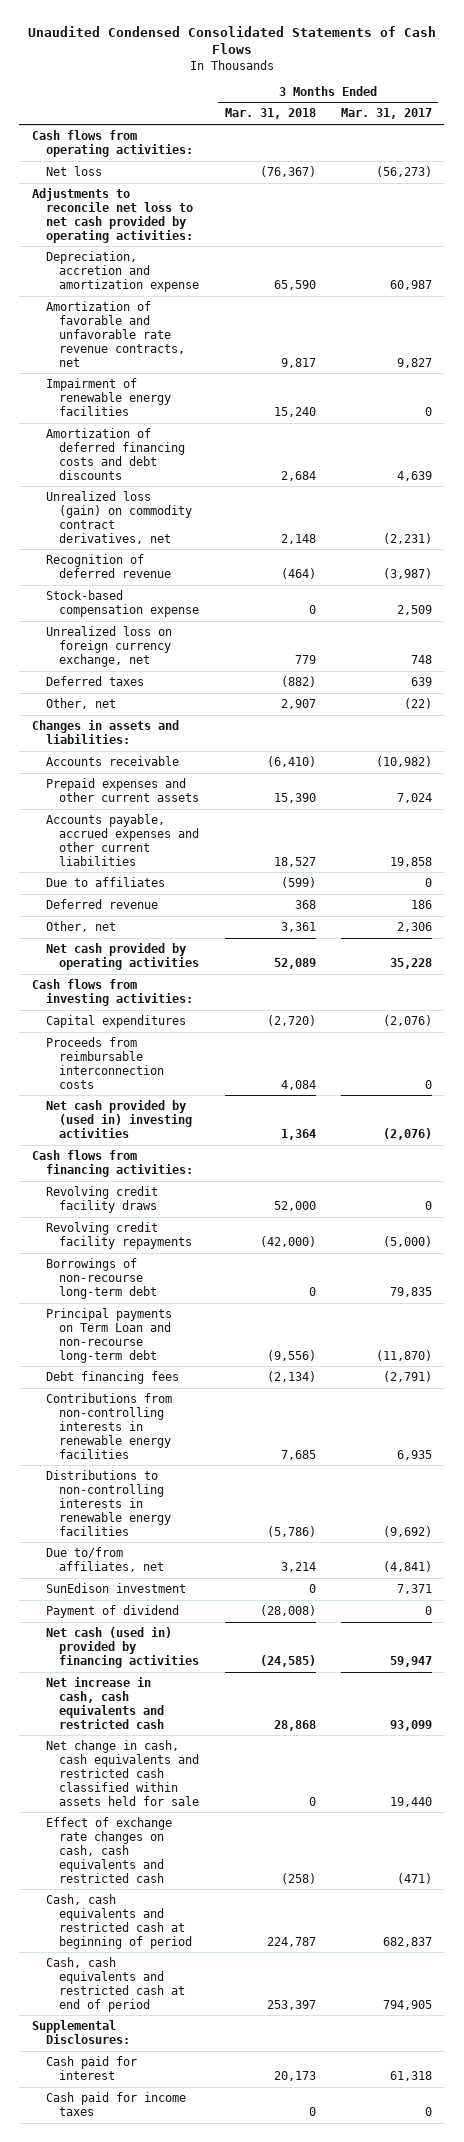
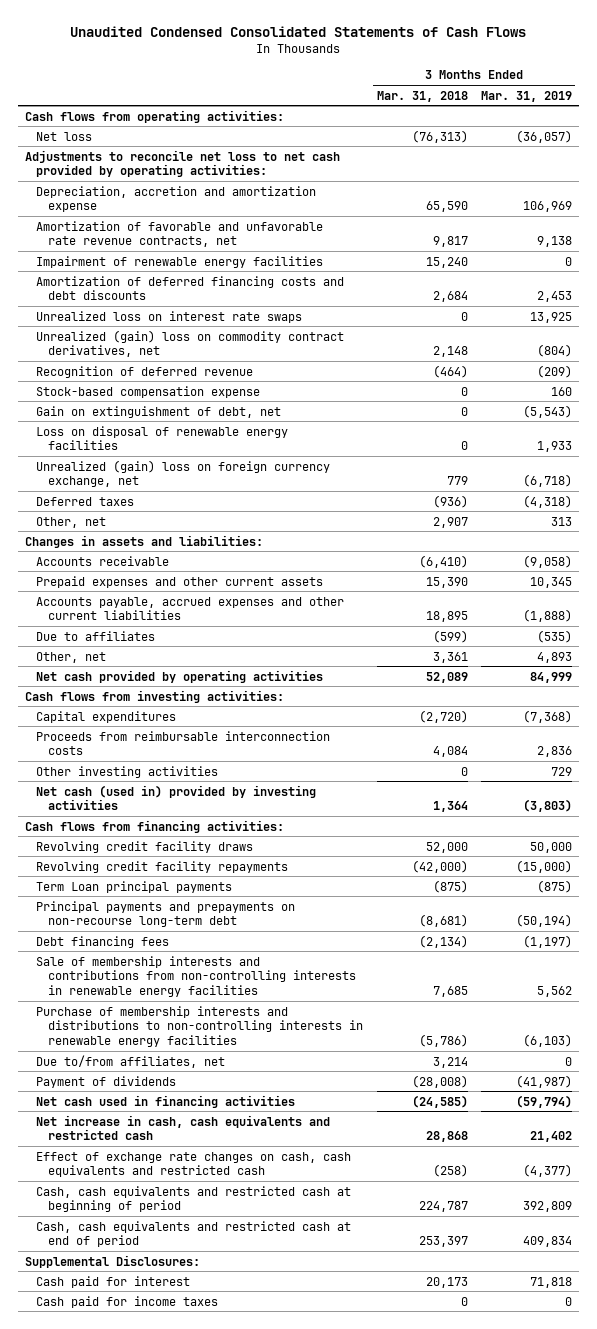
[340,108,432,120] Mar. 31, 2017 -> none
none -> [481,90,573,102] Mar. 31, 2019
[259,165,316,177] (76,367) -> [411,129,468,143] (76,313)
[45,490,193,544] Unrealized loss (gain) on commodity contract derivatives, net -> [36,310,303,323] Unrealized loss on interest rate swaps
[280,533,316,544] 2,148 -> [460,311,468,321] 0
none -> [36,329,345,358] Unrealized (gain) loss on commodity contract derivatives, net
none -> [36,405,282,418] Gain on extinguishment of debt, net
none -> [36,425,289,451] Loss on disposal of renewable energy facilities
[45,625,172,667] Unrealized loss on foreign currency exchange, net -> [36,459,331,488] Unrealized (gain) loss on foreign currency exchange, net
[280,675,316,687] (882) -> [432,494,468,508] (936)
[273,856,316,867] 18,527 -> [425,611,468,623] 18,895
[45,898,158,909] Deferred revenue -> none
none -> [36,765,219,778] Other investing activities
[45,1099,193,1138] Net cash provided by (used in) investing activities -> [36,784,317,811] Net cash (used in) provided by investing activities
[45,1257,158,1299] Borrowings of non-recourse long-term debt -> none
[45,1307,172,1363] Principal payments on Term Loan and non-recourse long-term debt -> [36,880,233,893] Term Loan principal payments
[266,1349,316,1361] (9,556) -> [432,879,468,893] (875)
none -> [36,900,296,928] Principal payments and prepayments on non-recourse long-term debt
[45,1392,172,1459] Contributions from non-controlling interests in renewable energy facilities -> [36,955,357,998] Sale of membership interests and contributions from non-controlling interests in renewable energy facilities
[45,1469,172,1536] Distributions to non-controlling interests in renewable energy facilities -> [36,1005,364,1048] Purchase of membership interests and distributions to non-controlling interests in renewable energy facilities
[45,1582,186,1593] SunEdison investment -> none
[45,1604,179,1618] Payment of dividend -> [36,1075,177,1088] Payment of dividends
[45,1626,200,1668] Net cash (used in) provided by financing activities -> [36,1094,296,1108] Net cash used in financing activities
[45,1739,200,1806] Net change in cash, cash equivalents and restricted cash classified within assets held for sale -> none

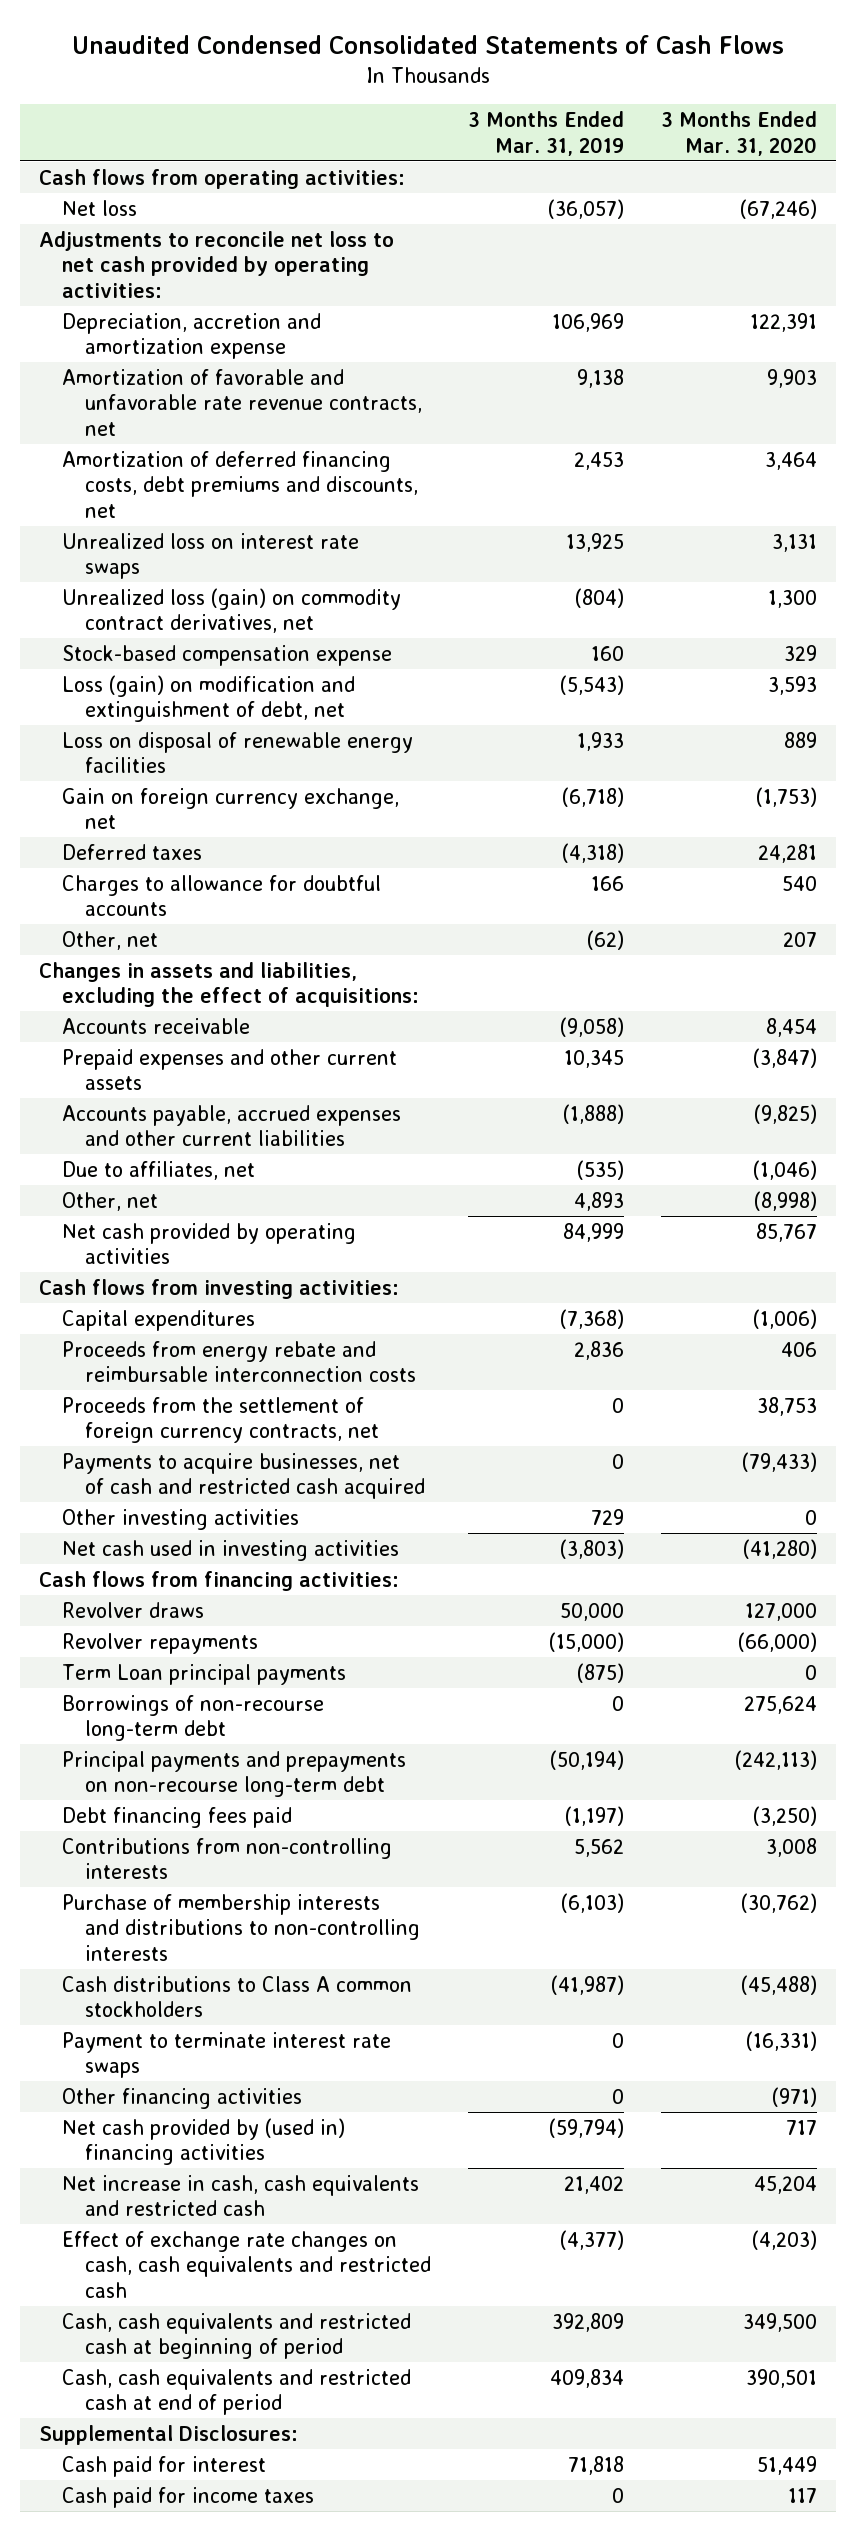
[376,90,468,102] Mar. 31, 2018 -> none
none -> [661,111,818,156] 3 Months Ended Mar. 31, 2020
[36,255,324,268] Impairment of renewable energy facilities -> none
[36,275,345,301] Amortization of deferred financing costs and debt discounts -> [61,450,418,518] Amortization of deferred financing costs, debt premiums and discounts, net
[36,365,254,378] Recognition of deferred revenue -> none
[36,329,345,358] Unrealized (gain) loss on commodity contract derivatives, net -> [61,587,401,634] Unrealized loss (gain) on commodity contract derivatives, net
[36,405,282,418] Gain on extinguishment of debt, net -> [61,674,355,723] Loss (gain) on modification and extinguishment of debt, net
[36,459,331,488] Unrealized (gain) loss on foreign currency exchange, net -> [61,787,399,830] Gain on foreign currency exchange, net
none -> [61,874,381,917] Charges to allowance for doubtful accounts
[551,516,573,526] 313 -> [586,929,624,950] (62)
[24,534,263,548] Changes in assets and liabilities: -> [38,961,419,1008] Changes in assets and liabilities, excluding the effect of acquisitions:
[36,630,156,641] Due to affiliates -> [61,1160,255,1180] Due to affiliates, net
[36,730,331,756] Proceeds from reimbursable interconnection costs -> [61,1340,416,1383] Proceeds from energy rebate and reimbursable interconnection costs
none -> [61,1396,379,1444] Proceeds from the settlement of foreign currency contracts, net
none -> [61,1452,425,1500] Payments to acquire businesses, net of cash and restricted cash acquired
[36,784,317,811] Net cash (used in) provided by investing activities -> [61,1539,399,1561] Net cash used in investing activities
[36,840,254,853] Revolving credit facility draws -> none
[36,860,289,873] Revolving credit facility repayments -> none
none -> [61,1601,204,1618] Revolver draws
none -> [61,1632,258,1654] Revolver repayments
none -> [61,1694,324,1742] Borrowings of non-recourse long-term debt
[36,1054,226,1068] Due to/from affiliates, net -> none
[36,935,170,948] Debt financing fees -> [61,1806,292,1828] Debt financing fees paid
[36,955,357,998] Sale of membership interests and contributions from non-controlling interests in renewable energy facilities -> [61,1837,392,1880] Contributions from non-controlling interests
[36,1005,364,1048] Purchase of membership interests and distributions to non-controlling interests in renewable energy facilities -> [61,1893,420,1961] Purchase of membership interests and distributions to non-controlling interests
[36,1075,177,1088] Payment of dividends -> [61,1975,412,2018] Cash distributions to Class A common stockholders
none -> [61,2031,391,2079] Payment to terminate interest rate swaps
none -> [61,2087,302,2109] Other financing activities
[36,1094,296,1108] Net cash used in financing activities -> [61,2117,345,2166] Net cash provided by (used in) financing activities

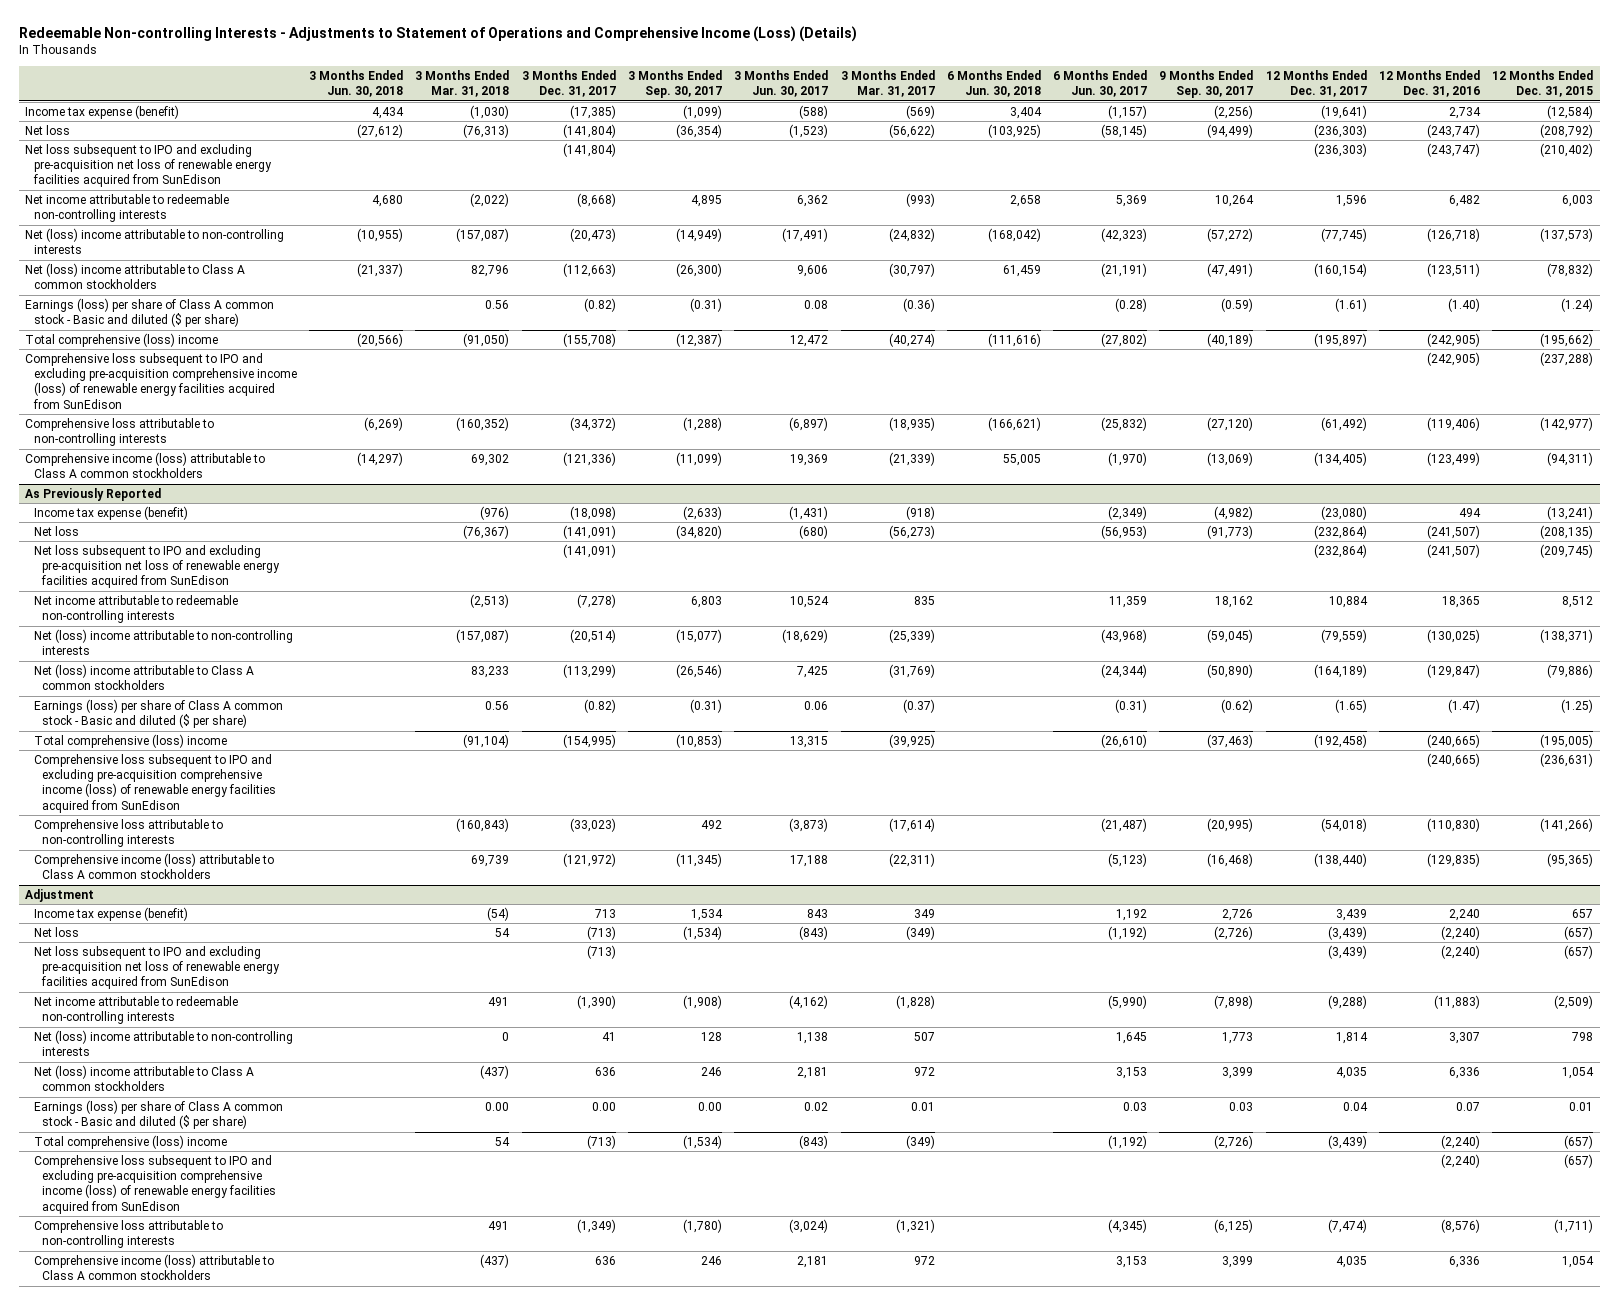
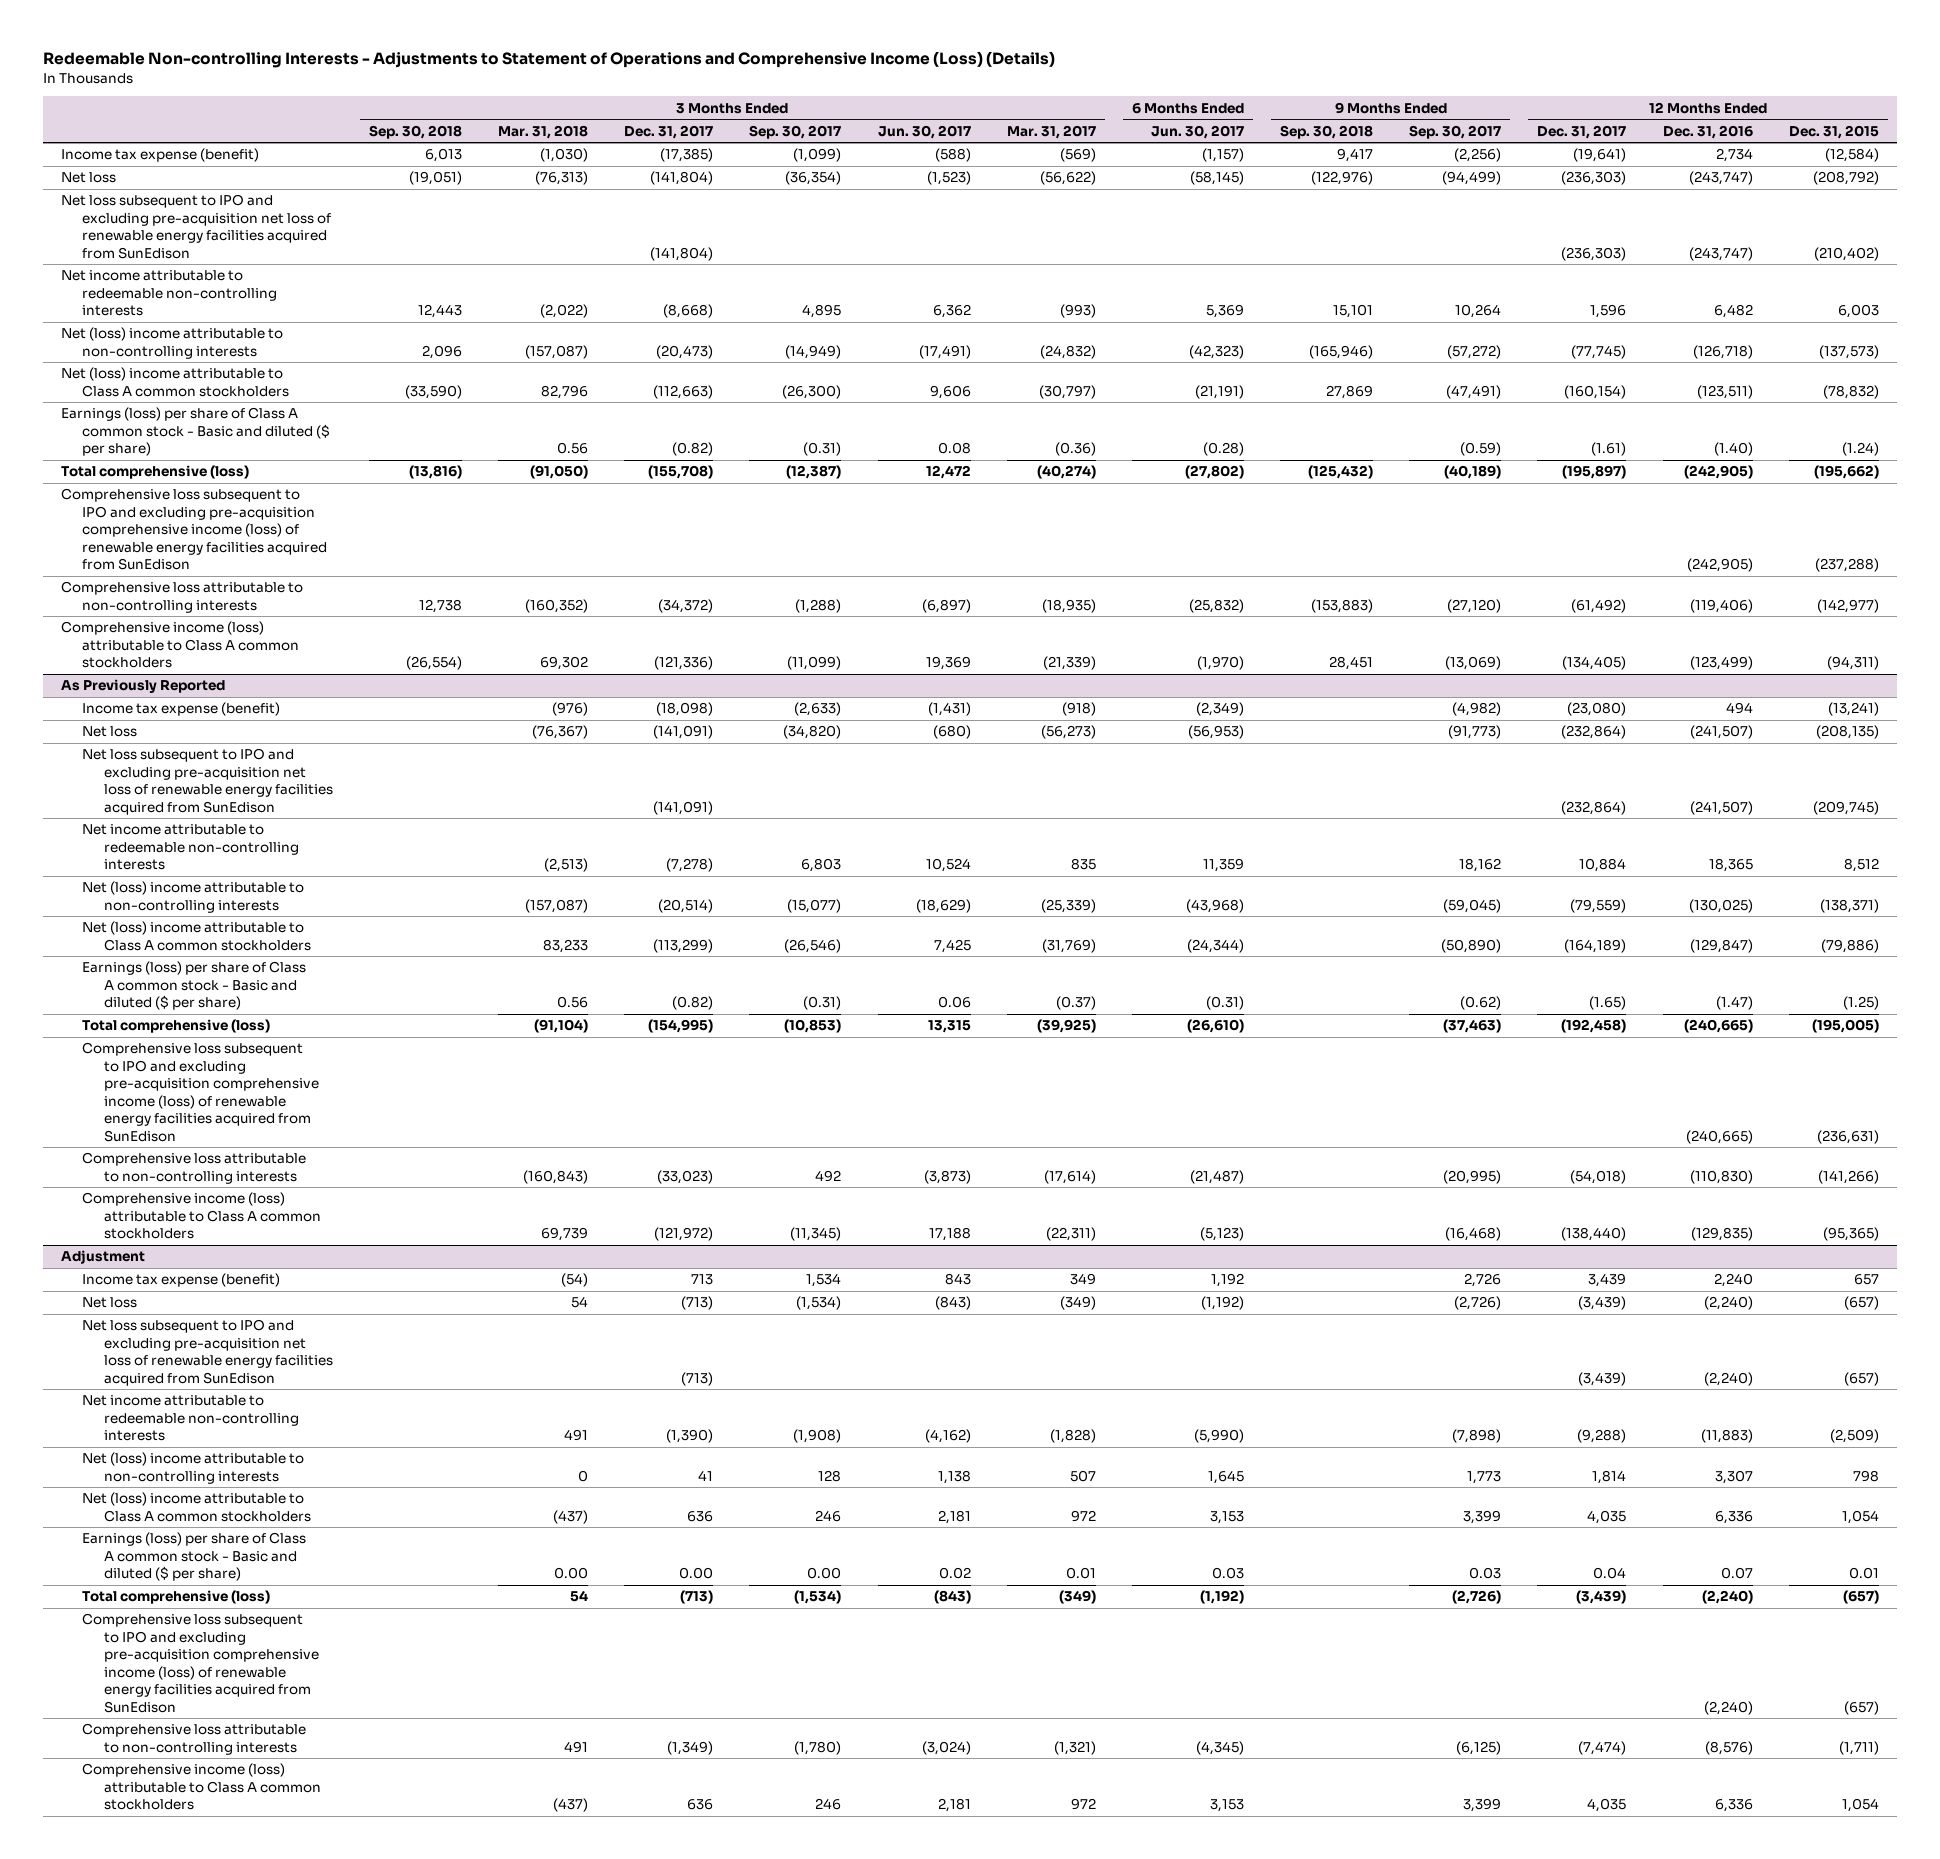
[309,69,404,98] 3 Months Ended Jun. 30, 2018 -> none
[946,69,1041,98] 6 Months Ended Jun. 30, 2018 -> none
none -> [368,124,462,139] Sep. 30, 2018
none -> [1280,124,1374,139] Sep. 30, 2018
[25,332,219,347] Total comprehensive (loss) income -> [61,465,250,480] Total comprehensive (loss)
[33,733,227,748] Total comprehensive (loss) income -> [82,1019,271,1034] Total comprehensive (loss)
[33,1134,227,1149] Total comprehensive (loss) income -> [82,1590,271,1605] Total comprehensive (loss)

